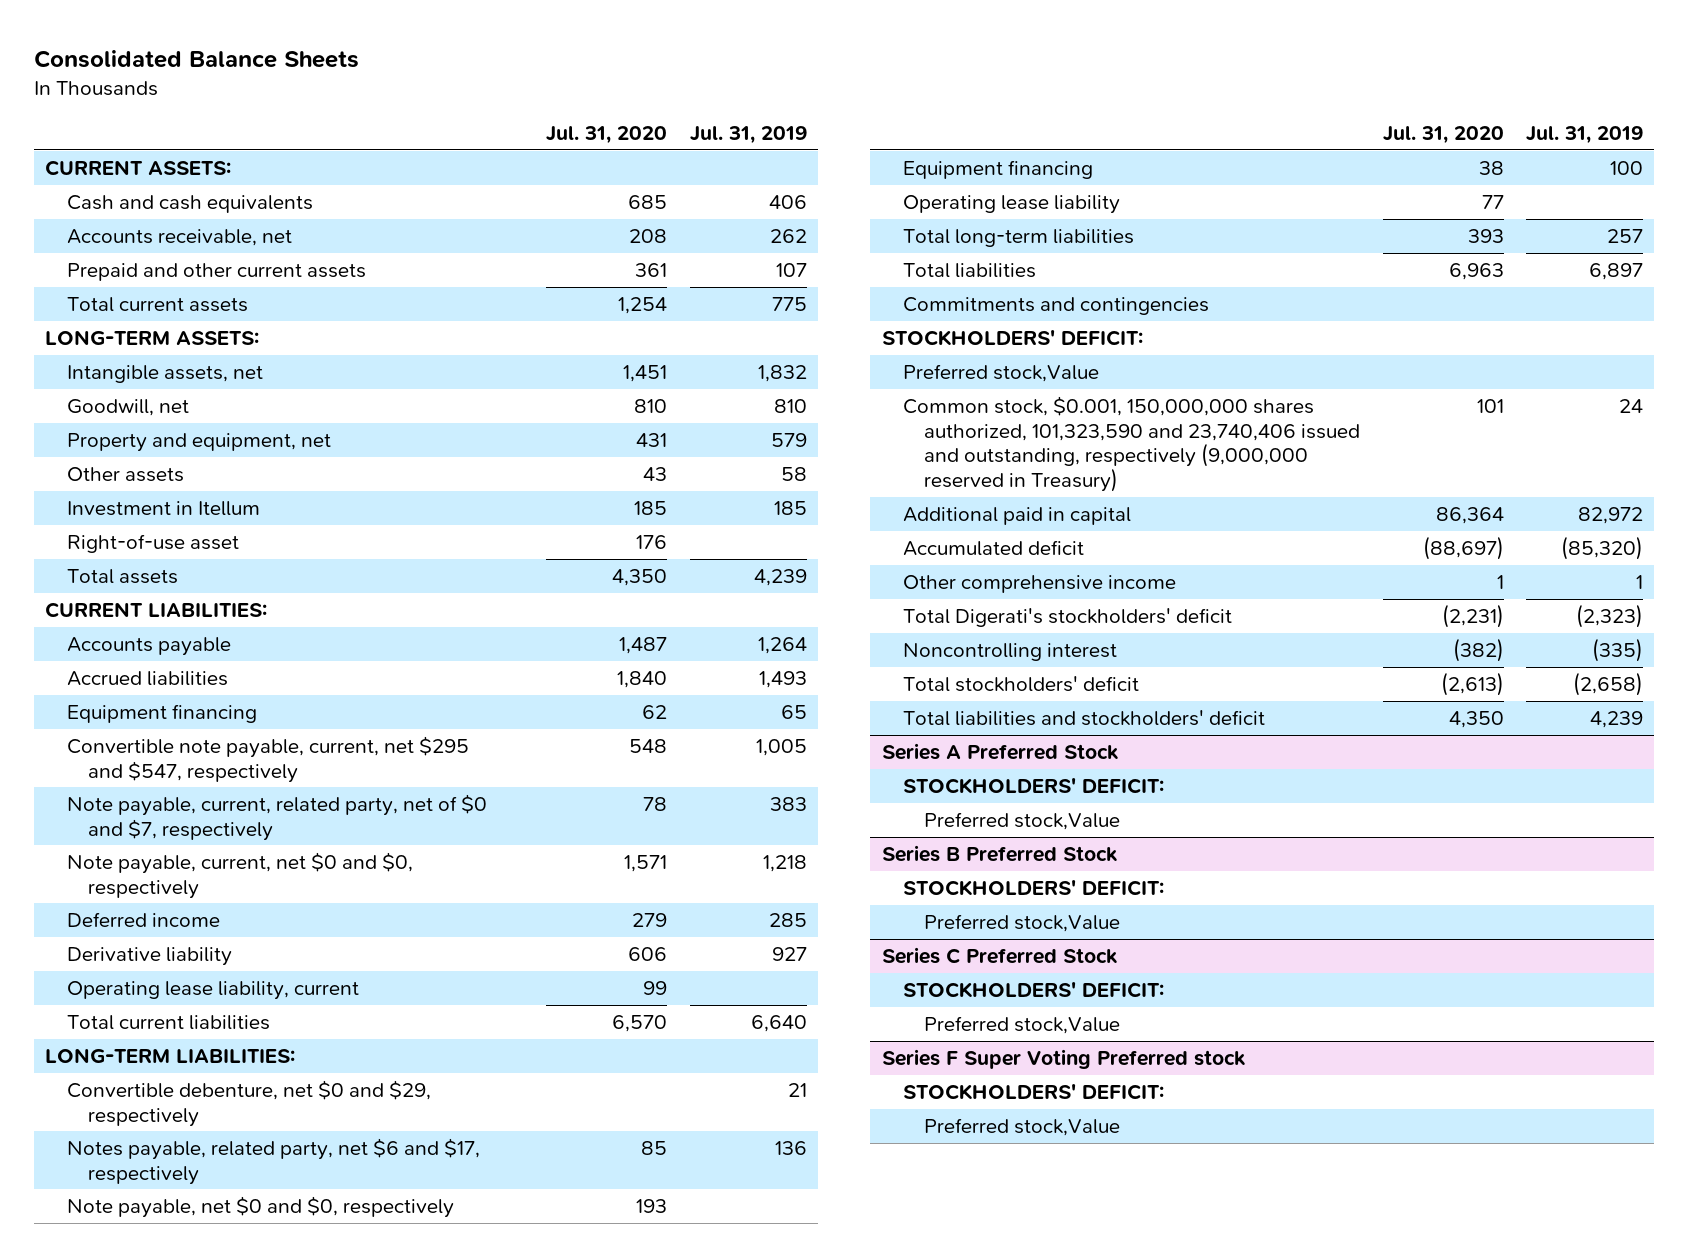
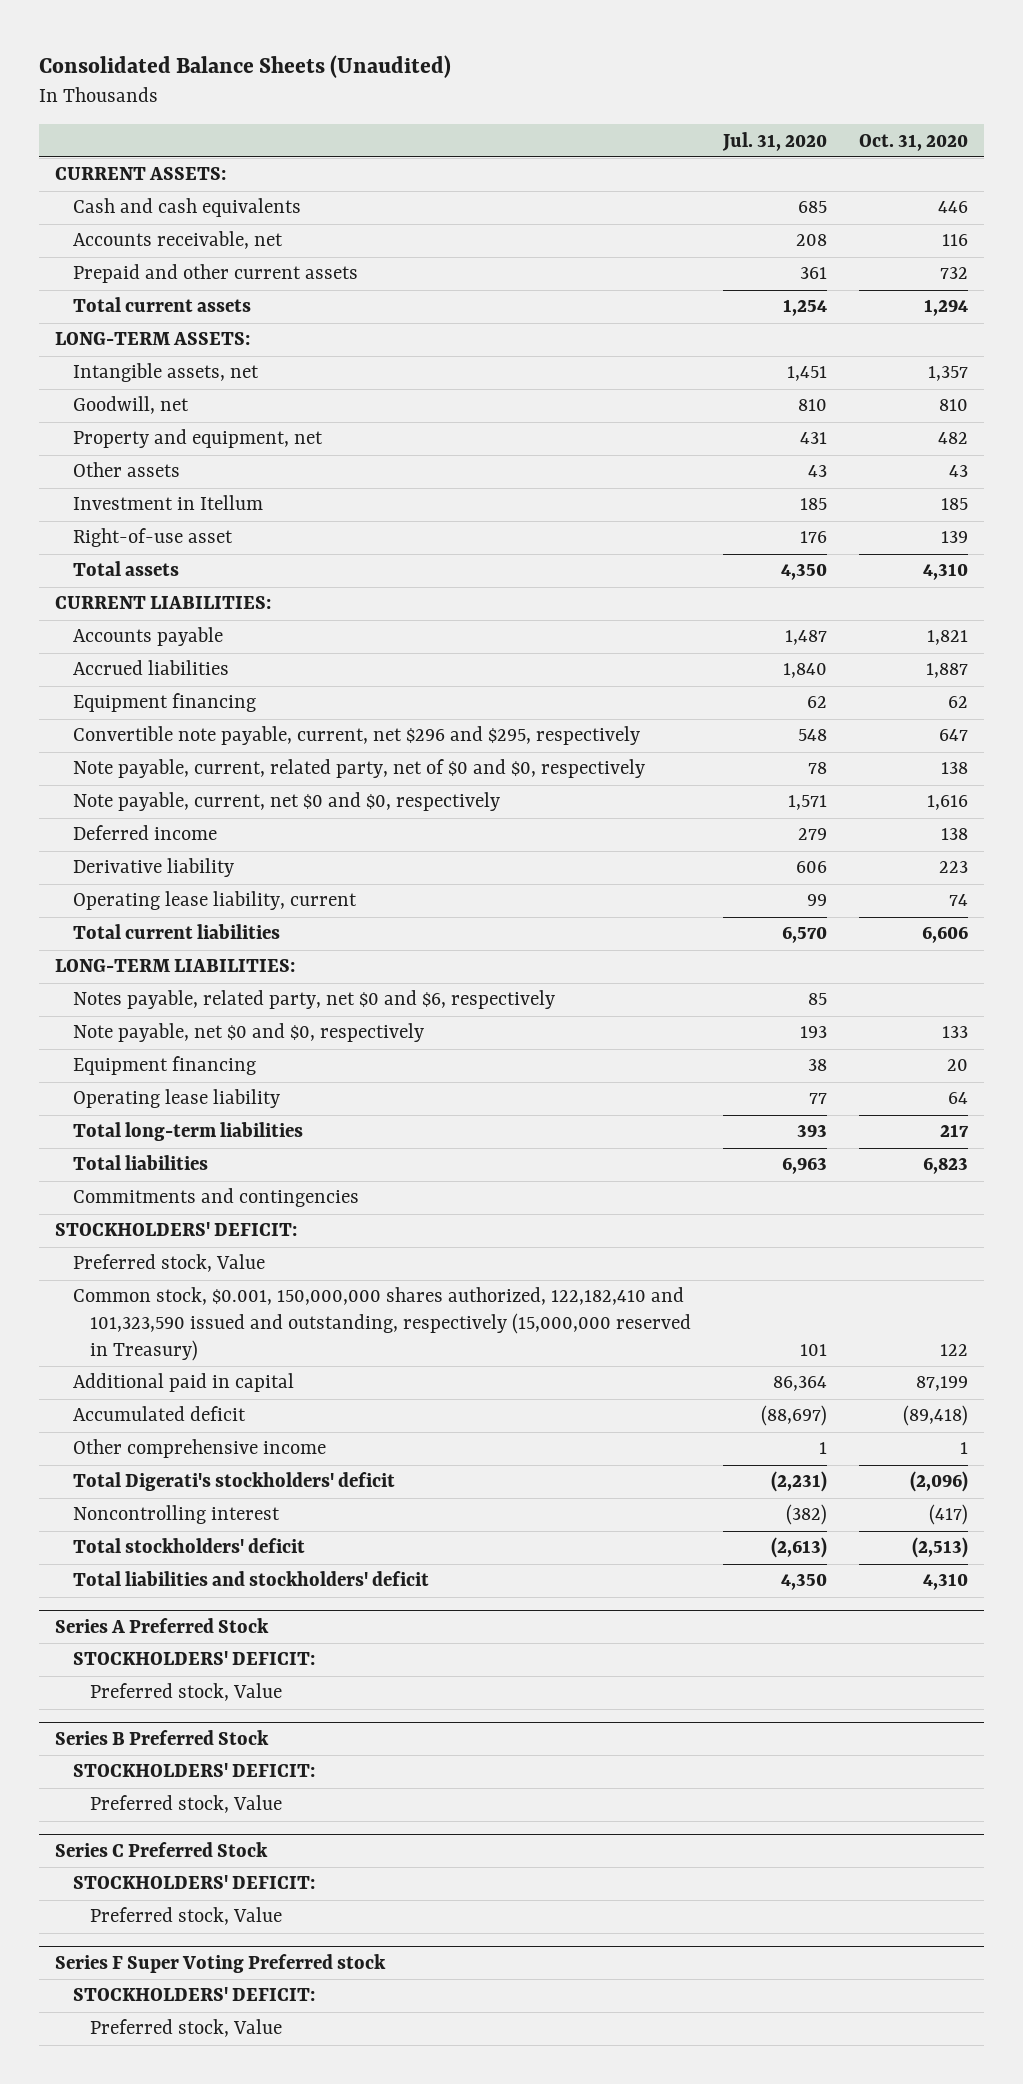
[33,49,359,68] Consolidated Balance Sheets -> [39,55,452,79] Consolidated Balance Sheets (Unaudited)
[689,126,807,145] Jul. 31, 2019 -> none
none -> [858,133,968,151] Oct. 31, 2020
[66,735,469,783] Convertible note payable, current, net $295 and $547, respectively -> [72,726,640,746] Convertible note payable, current, net $296 and $295, respectively
[66,793,487,841] Note payable, current, related party, net of $0 and $7, respectively -> [72,759,645,779] Note payable, current, related party, net of $0 and $0, respectively
[66,1079,431,1127] Convertible debenture, net $0 and $29, respectively -> none
[66,1137,480,1185] Notes payable, related party, net $6 and $17, respectively -> [72,990,555,1010] Notes payable, related party, net $0 and $6, respectively
[903,363,1100,382] Preferred stock,Value -> [72,1254,265,1273] Preferred stock, Value
[903,395,1361,493] Common stock, $0.001, 150,000,000 shares authorized, 101,323,590 and 23,740,406 issued and outstanding, respectively (9,000,000 reserved in Treasury) -> [72,1287,692,1362] Common stock, $0.001, 150,000,000 shares authorized, 122,182,410 and 101,323,590 issued and outstanding, respectively (15,000,000 reserved in Treasury)
[924,811,1121,830] Preferred stock,Value -> [90,1683,283,1702] Preferred stock, Value
[924,913,1121,932] Preferred stock,Value -> [90,1795,283,1814] Preferred stock, Value
[924,1015,1121,1034] Preferred stock,Value -> [90,1907,283,1926] Preferred stock, Value
[924,1117,1121,1136] Preferred stock,Value -> [90,2019,283,2038] Preferred stock, Value

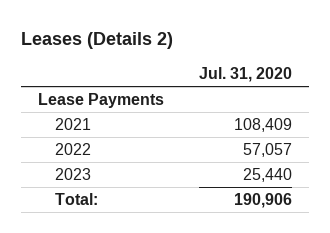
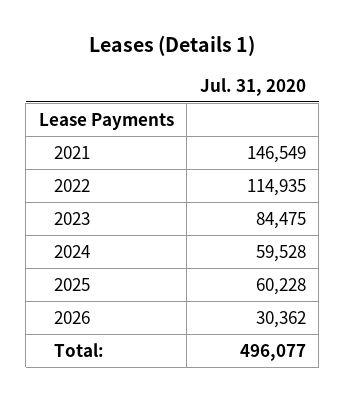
[20,32,173,50] Leases (Details 2) -> [89,35,256,57] Leases (Details 1)
[233,118,292,133] 108,409 -> [246,145,306,163] 146,549
[242,143,292,158] 57,057 -> [246,178,306,196] 114,935
[242,168,292,183] 25,440 -> [255,211,306,229] 84,475
none -> [54,244,91,258] 2024
none -> [54,277,91,291] 2025
none -> [54,310,91,324] 2026
[233,193,292,209] 190,906 -> [239,343,306,361] 496,077

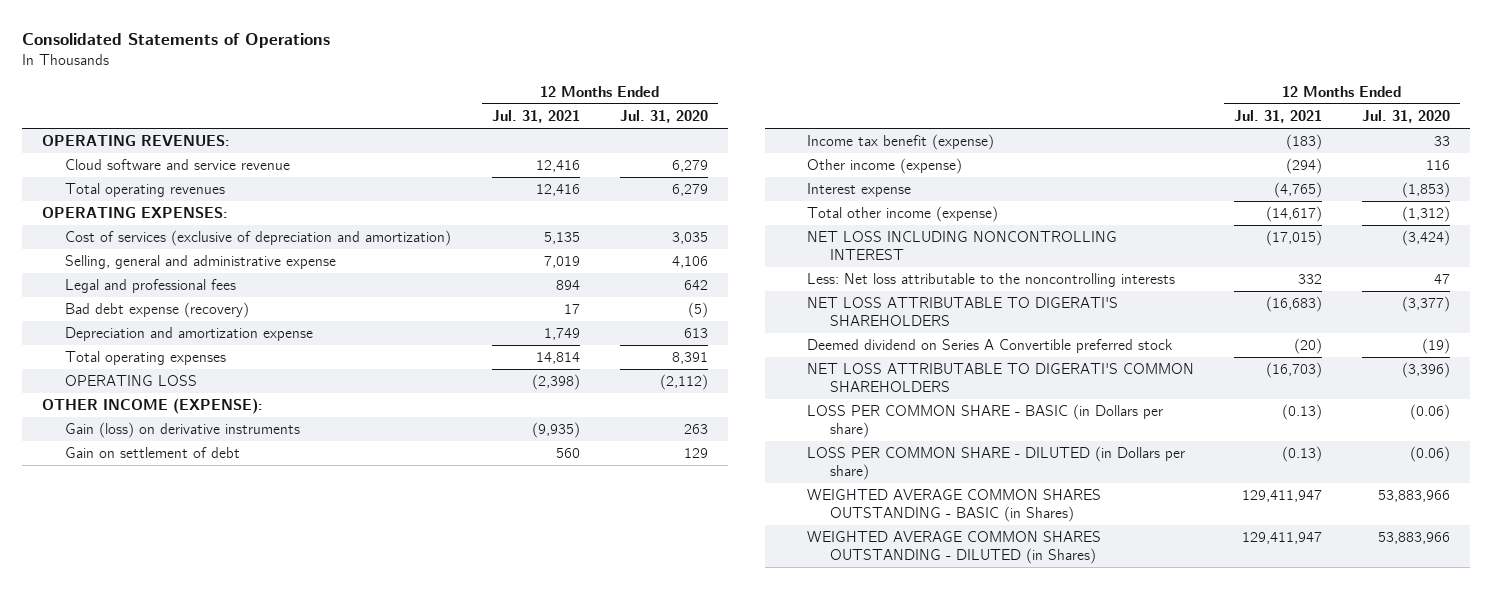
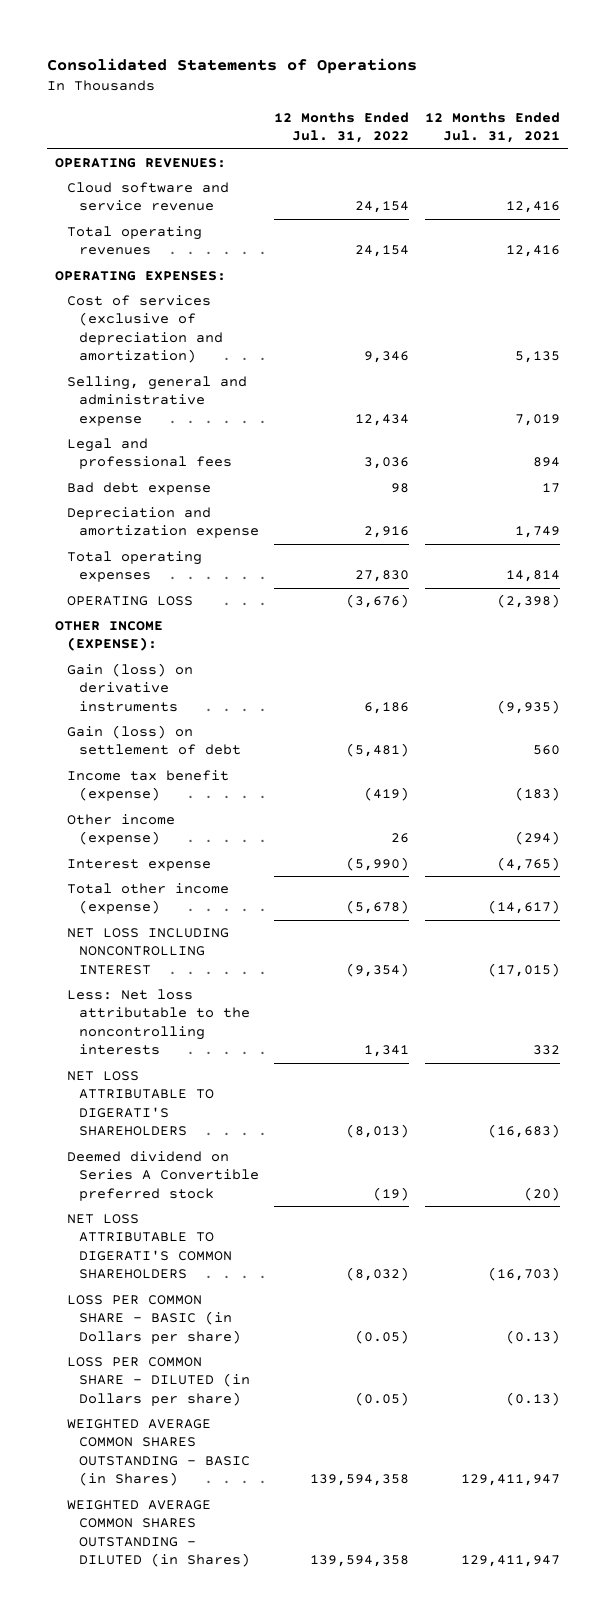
[619,110,708,124] Jul. 31, 2020 -> none
none -> [274,112,410,144] 12 Months Ended Jul. 31, 2022
[64,302,249,319] Bad debt expense (recovery) -> [66,481,211,495] Bad debt expense
[64,447,240,459] Gain on settlement of debt -> [66,724,241,756] Gain (loss) on settlement of debt

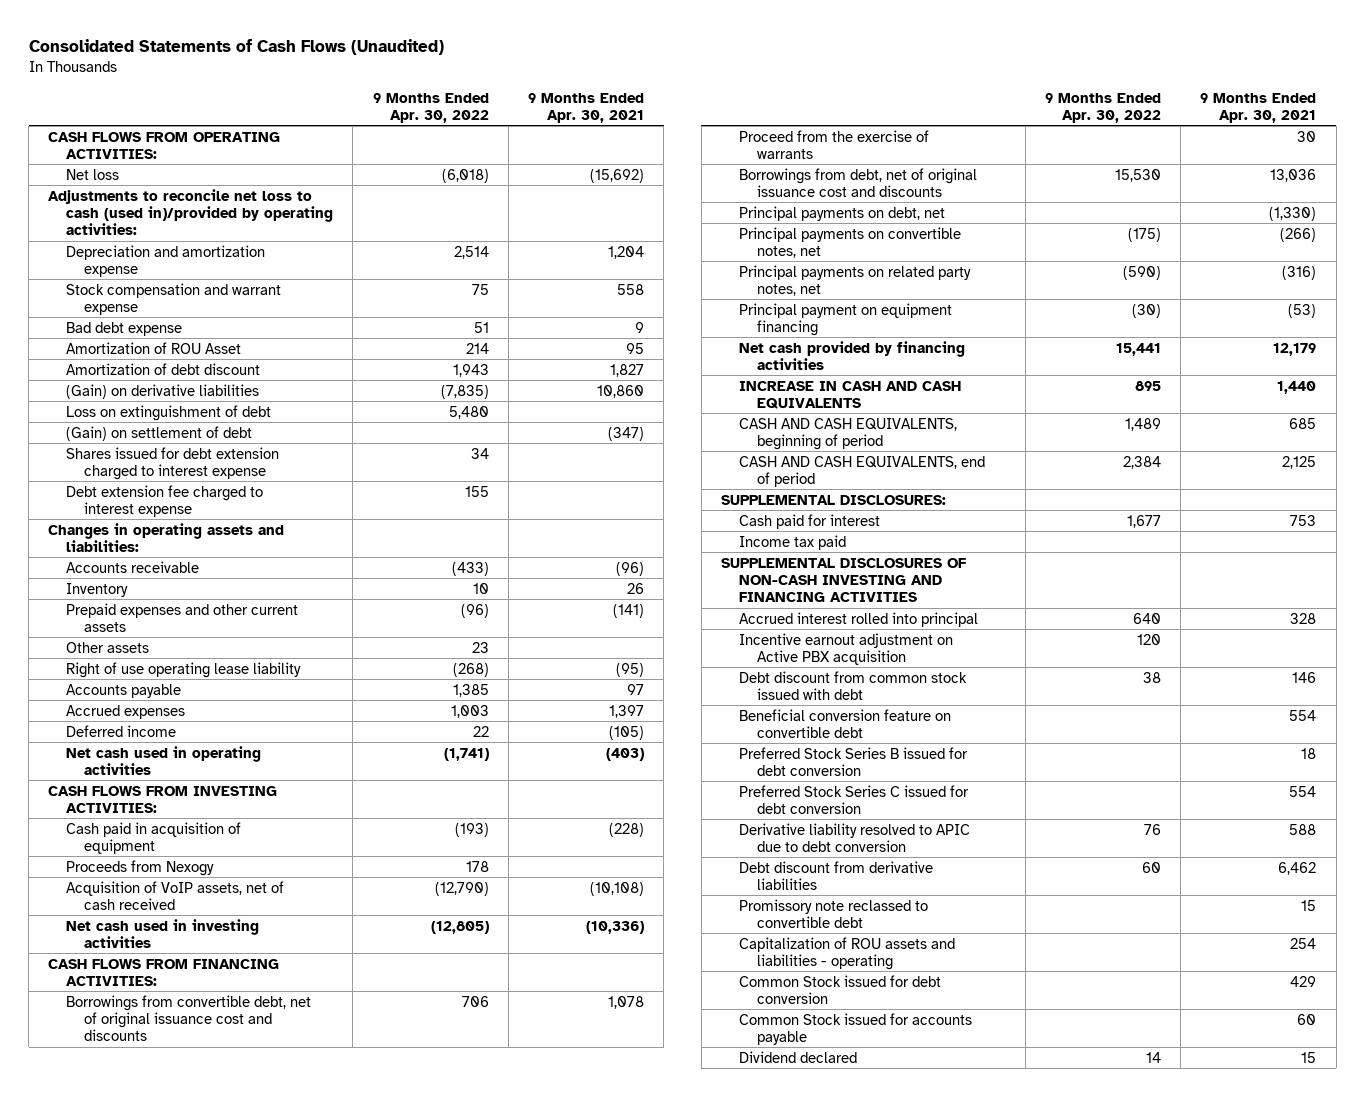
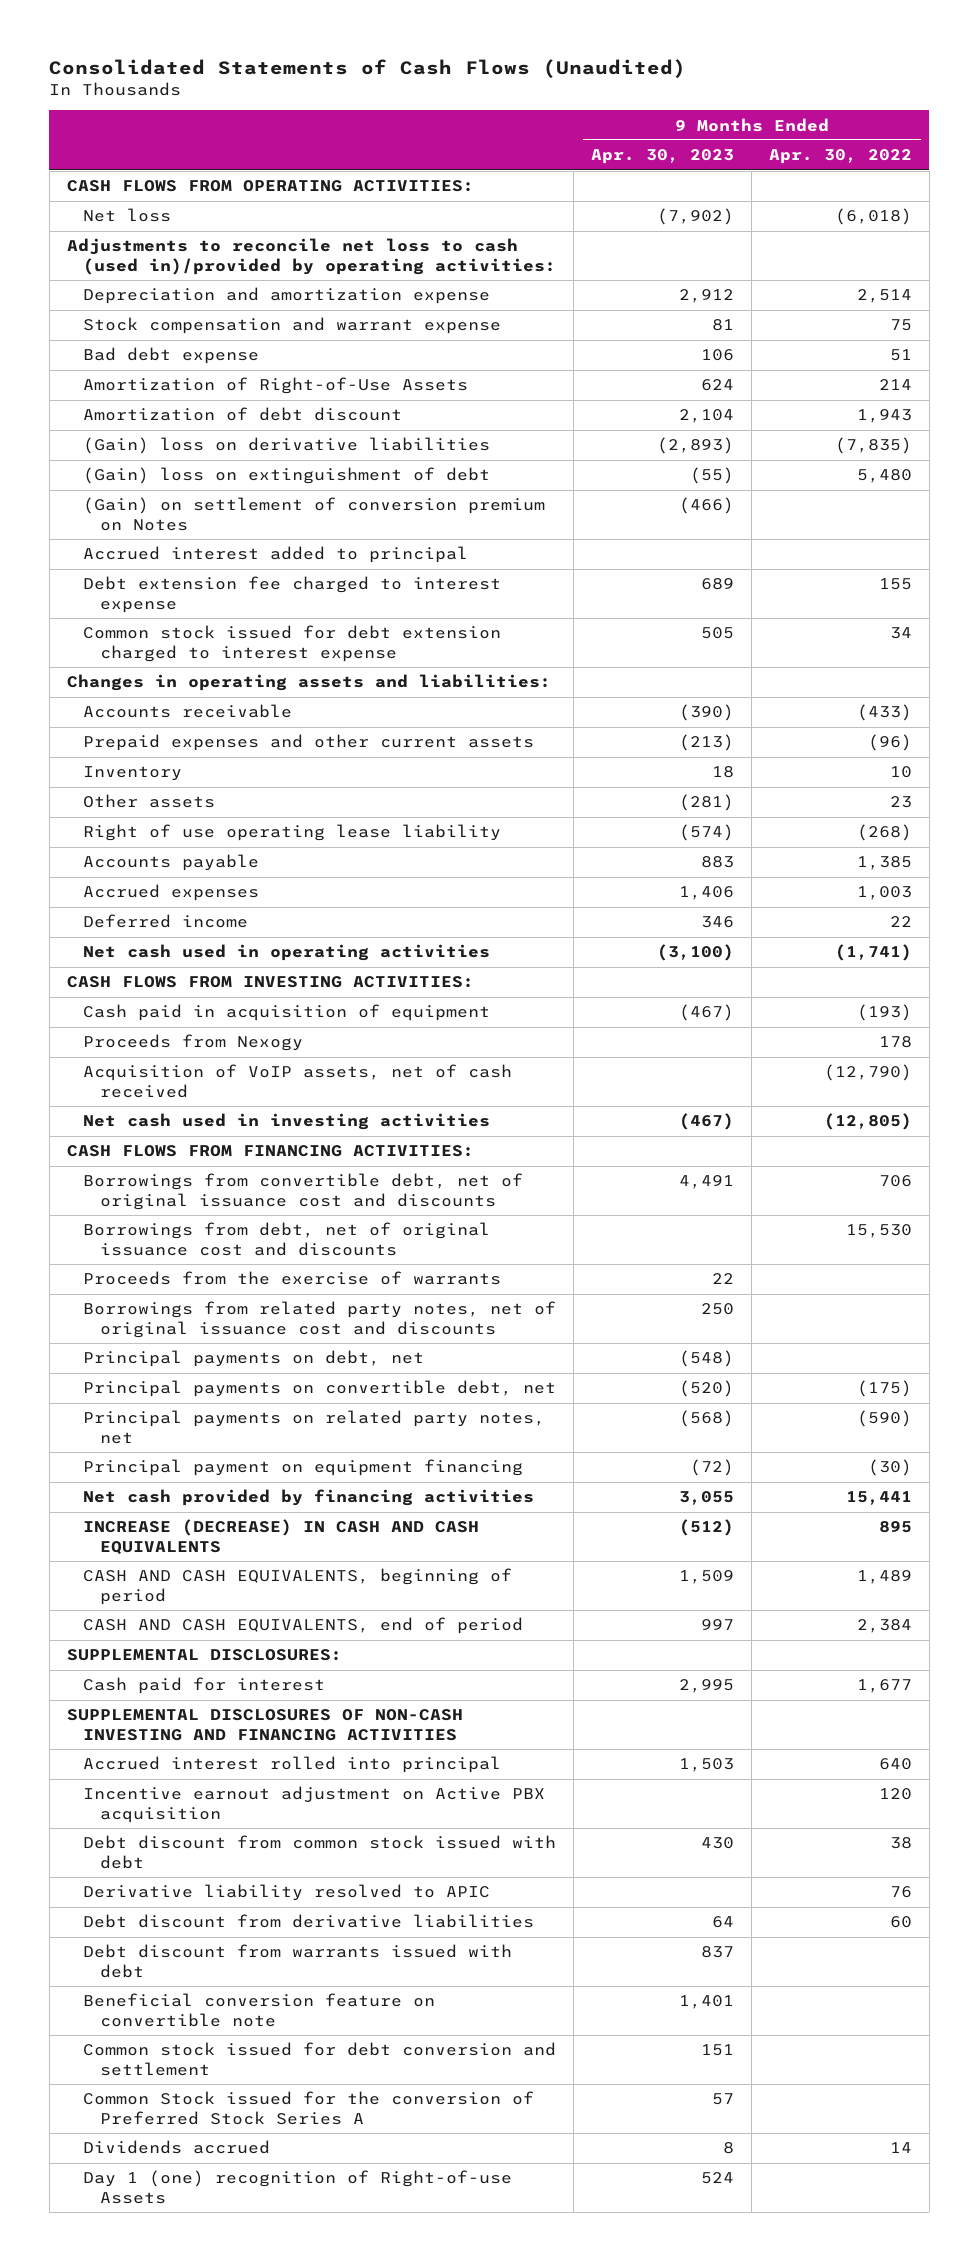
[527,92,644,123] 9 Months Ended Apr. 30, 2021 -> none
none -> [591,149,735,165] Apr. 30, 2023
[66,341,242,354] Amortization of ROU Asset -> [83,377,469,395] Amortization of Right-of-Use Assets
[66,446,280,481] Shares issued for debt extension charged to interest expense -> none
[66,383,260,399] (Gain) on derivative liabilities -> [83,437,491,455] (Gain) loss on derivative liabilities
[66,404,272,421] Loss on extinguishment of debt -> [83,467,491,485] (Gain) loss on extinguishment of debt
[66,425,253,441] (Gain) on settlement of debt -> [83,497,546,531] (Gain) on settlement of conversion premium on Notes
none -> [83,546,469,564] Accrued interest added to principal
none -> [83,625,502,662] Common stock issued for debt extension charged to interest expense
[66,582,129,597] Inventory -> [83,766,183,782] Inventory
[738,129,929,160] Proceed from the exercise of warrants -> none
none -> [83,1271,502,1286] Proceeds from the exercise of warrants
none -> [83,1301,557,1338] Borrowings from related party notes, net of original issuance cost and discounts
[738,226,961,259] Principal payments on convertible notes, net -> [83,1380,557,1398] Principal payments on convertible debt, net
[738,380,961,410] INCREASE IN CASH AND CASH EQUIVALENTS -> [83,1519,480,1555] INCREASE (DECREASE) IN CASH AND CASH EQUIVALENTS
[738,534,846,550] Income tax paid -> none
[738,708,951,739] Beneficial conversion feature on convertible debt -> none
[738,746,968,777] Preferred Stock Series B issued for debt conversion -> none
[738,784,969,815] Preferred Stock Series C issued for debt conversion -> none
[738,822,970,853] Derivative liability resolved to APIC due to debt conversion -> [83,1884,491,1902] Derivative liability resolved to APIC
[738,898,928,929] Promissory note reclassed to convertible debt -> none
[738,936,955,971] Capitalization of ROU assets and liabilities - operating -> none
none -> [83,1944,513,1978] Debt discount from warrants issued with debt
none -> [83,1993,436,2027] Beneficial conversion feature on convertible note
[738,974,941,1005] Common Stock issued for debt conversion -> [83,2042,557,2076] Common stock issued for debt conversion and settlement
[738,1012,972,1046] Common Stock issued for accounts payable -> [83,2091,535,2125] Common Stock issued for the conversion of Preferred Stock Series A
[738,1050,857,1063] Dividend declared -> [83,2140,271,2155] Dividends accrued
none -> [83,2170,513,2204] Day 1 (one) recognition of Right-of-use Assets

